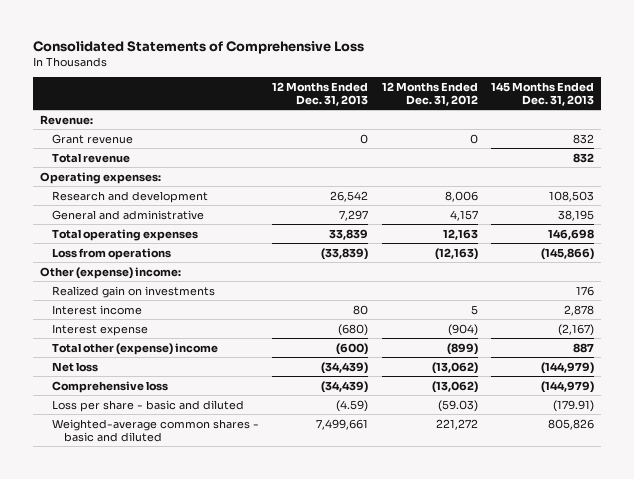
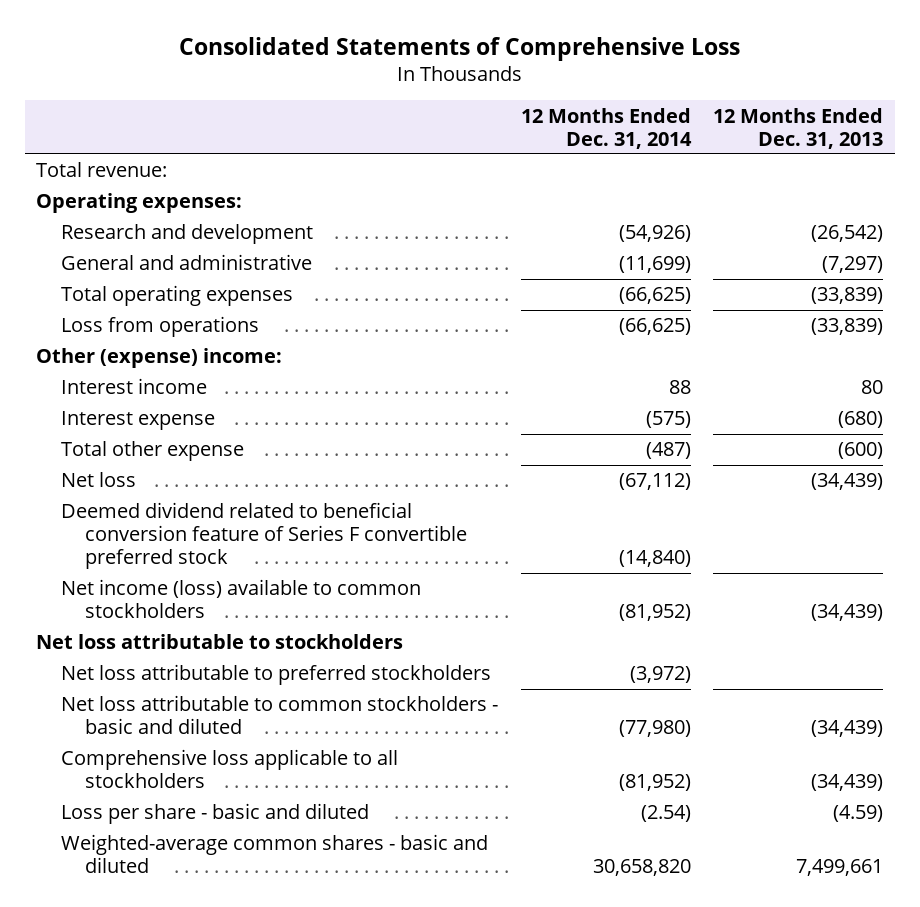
[381,81,478,106] 12 Months Ended Dec. 31, 2012 -> none
[491,81,595,106] 145 Months Ended Dec. 31, 2013 -> none
none -> [520,107,692,149] 12 Months Ended Dec. 31, 2014
[39,114,93,125] Revenue: -> none
[51,133,133,144] Grant revenue -> none
[51,152,130,163] Total revenue -> [36,162,168,178] Total revenue:
[330,190,369,202] 26,542 -> [811,225,884,243] (26,542)
[339,209,369,221] 7,297 -> [822,256,884,274] (7,297)
[329,228,369,240] 33,839 -> [811,287,884,305] (33,839)
[51,285,215,298] Realized gain on investments -> none
[51,342,218,355] Total other (expense) income -> [60,441,244,462] Total other expense
none -> [60,502,468,570] Deemed dividend related to beneficial conversion feature of Series F convertible preferred stock
none -> [60,579,421,619] Net income (loss) available to common stockholders
none -> [36,634,404,650] Net loss attributable to stockholders
none -> [60,664,491,686] Net loss attributable to preferred stockholders
none -> [60,695,498,735] Net loss attributable to common stockholders - basic and diluted
[51,380,168,393] Comprehensive loss -> [60,749,398,789] Comprehensive loss applicable to all stockholders

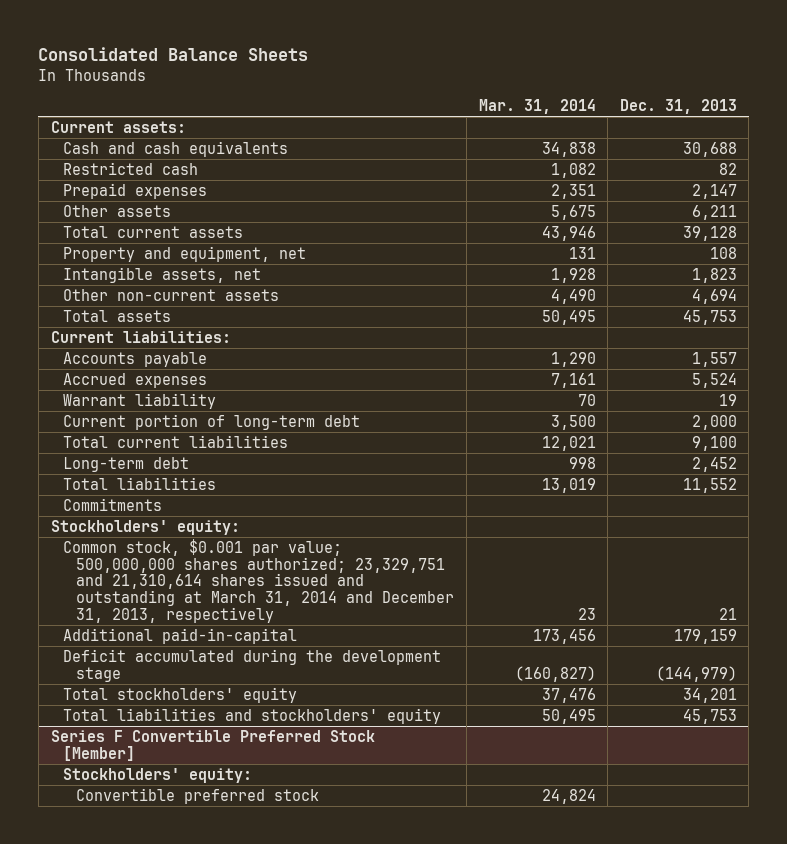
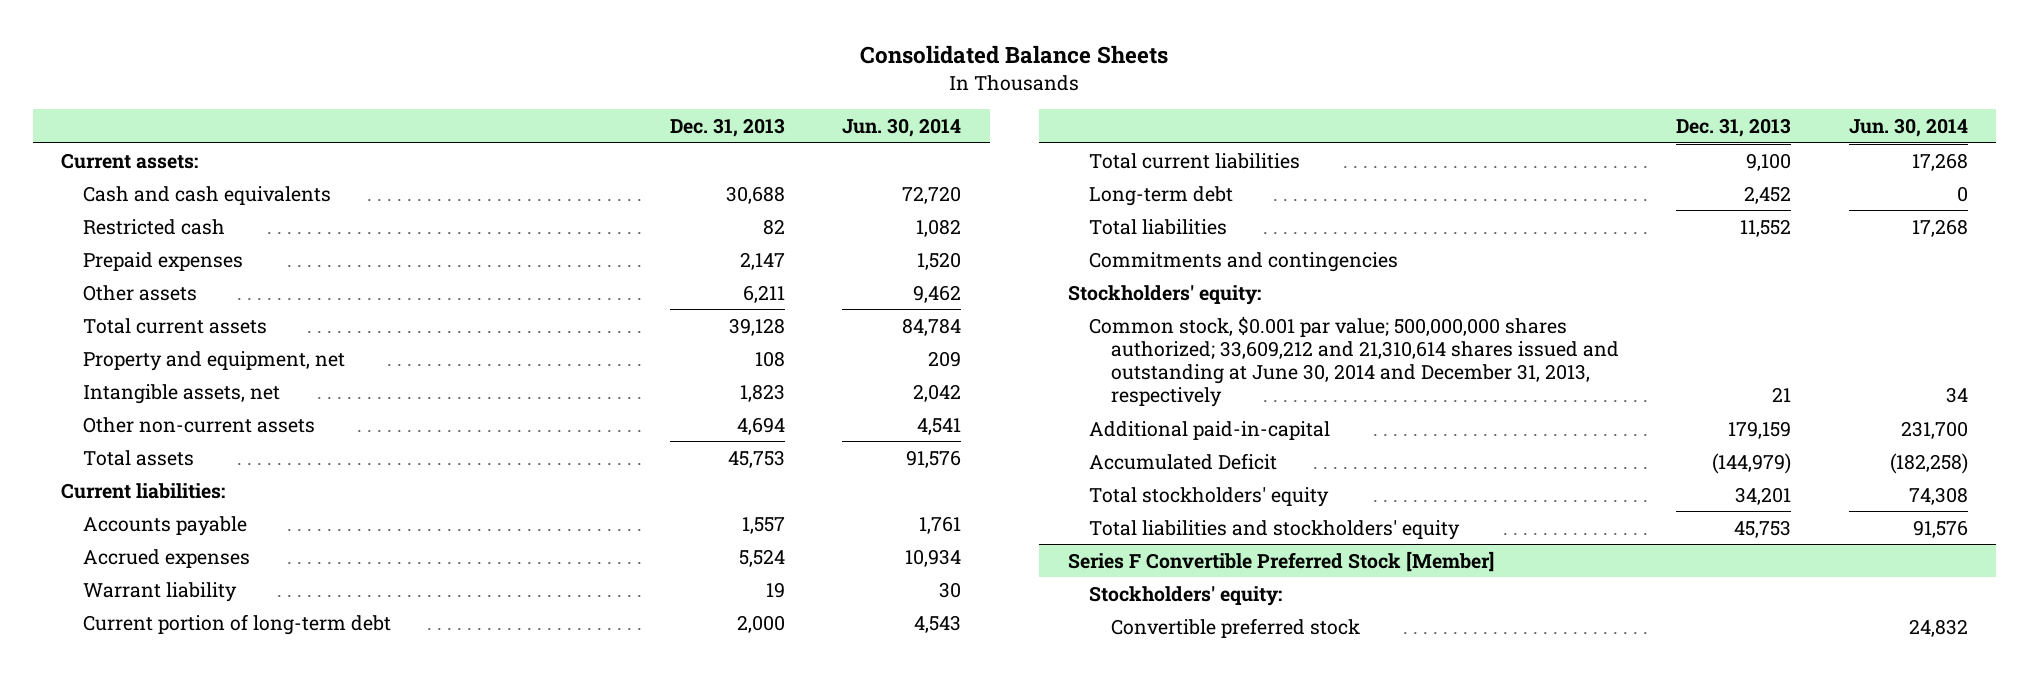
[478,98,596,114] Mar. 31, 2014 -> none
none -> [842,118,962,138] Jun. 30, 2014
[63,497,163,511] Commitments -> [1089,251,1399,272] Commitments and contingencies
[63,538,455,623] Common stock, $0.001 par value; 500,000,000 shares authorized; 23,329,751 and 21,310,614 shares issued and outstanding at March 31, 2014 and December 31, 2013, respectively -> [1089,315,1620,408] Common stock, $0.001 par value; 500,000,000 shares authorized; 33,609,212 and 21,310,614 shares issued and outstanding at June 30, 2014 and December 31, 2013, respectively
[63,648,442,682] Deficit accumulated during the development stage -> [1089,452,1278,470] Accumulated Deficit

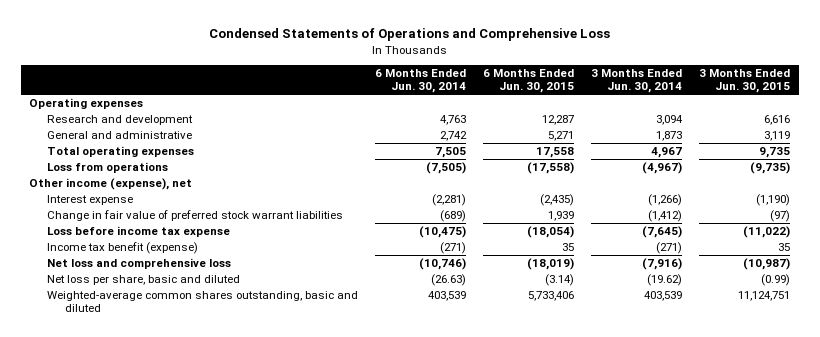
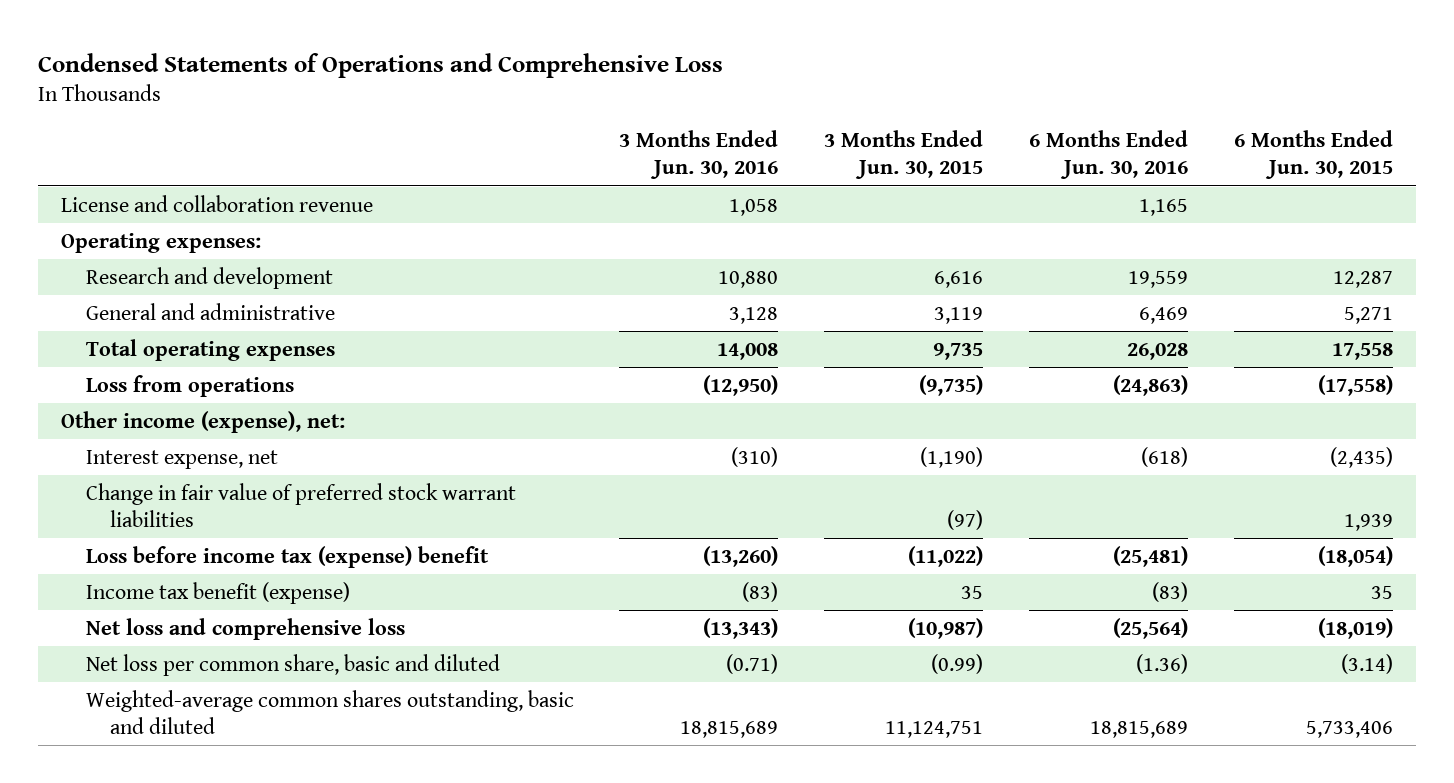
[375,69,467,94] 6 Months Ended Jun. 30, 2014 -> none
[591,69,683,94] 3 Months Ended Jun. 30, 2014 -> none
none -> [619,130,779,180] 3 Months Ended Jun. 30, 2016
none -> [1029,130,1189,180] 6 Months Ended Jun. 30, 2016
none -> [61,194,374,212] License and collaboration revenue
[29,98,144,110] Operating expenses -> [61,232,262,253] Operating expenses:
[29,178,193,191] Other income (expense), net -> [61,410,346,433] Other income (expense), net:
[47,195,134,206] Interest expense -> [85,449,278,469] Interest expense, net
[47,226,231,238] Loss before income tax expense -> [85,545,489,568] Loss before income tax (expense) benefit
[47,275,241,286] Net loss per share, basic and diluted -> [85,653,500,676] Net loss per common share, basic and diluted

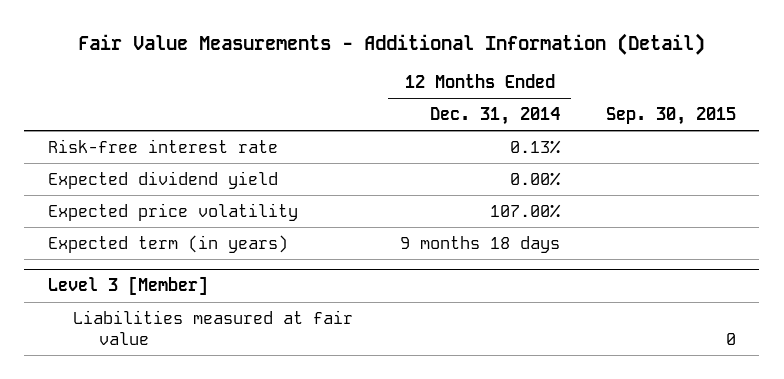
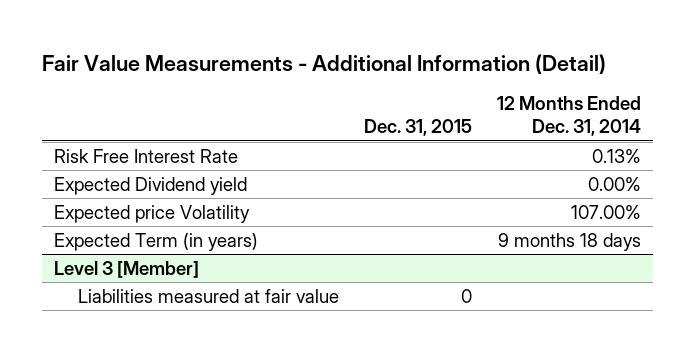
[606,107,737,126] Sep. 30, 2015 -> none
none -> [363,119,472,137] Dec. 31, 2015
[47,138,278,153] Risk-free interest rate -> [54,148,239,163] Risk Free Interest Rate
[47,170,278,189] Expected dividend yield -> [54,176,248,195] Expected Dividend yield
[47,202,298,221] Expected price volatility -> [54,204,251,223] Expected price Volatility
[47,234,288,253] Expected term (in years) -> [54,232,259,251] Expected Term (in years)

